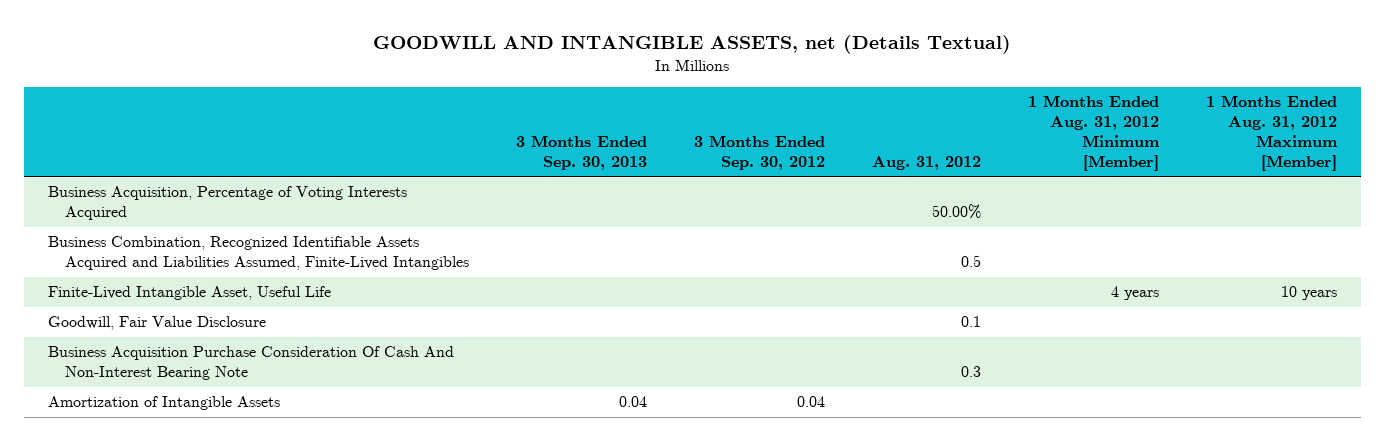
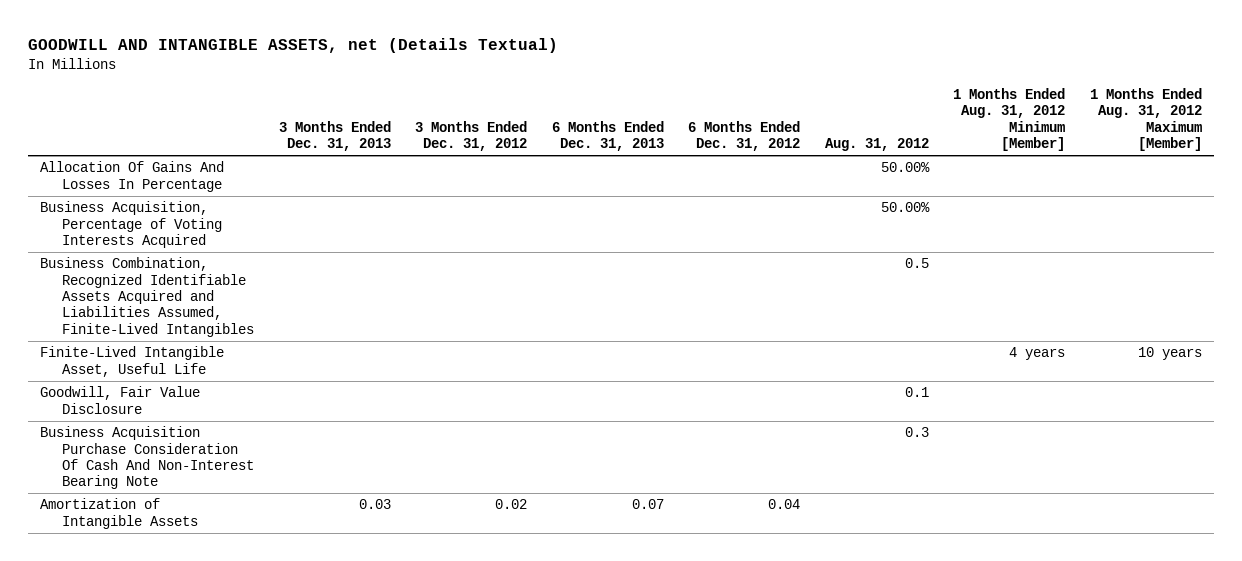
[515,134,647,170] 3 Months Ended Sep. 30, 2013 -> none
[693,134,825,170] 3 Months Ended Sep. 30, 2012 -> none
none -> [278,120,391,152] 3 Months Ended Dec. 31, 2013
none -> [415,120,528,152] 3 Months Ended Dec. 31, 2012
none -> [551,120,664,152] 6 Months Ended Dec. 31, 2013
none -> [688,120,801,152] 6 Months Ended Dec. 31, 2012
none -> [40,161,225,192] Allocation Of Gains And Losses In Percentage

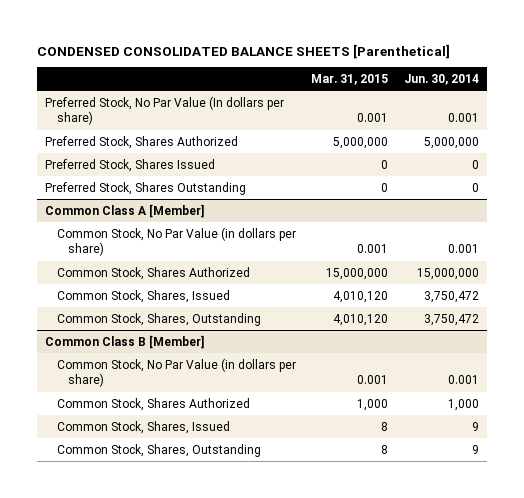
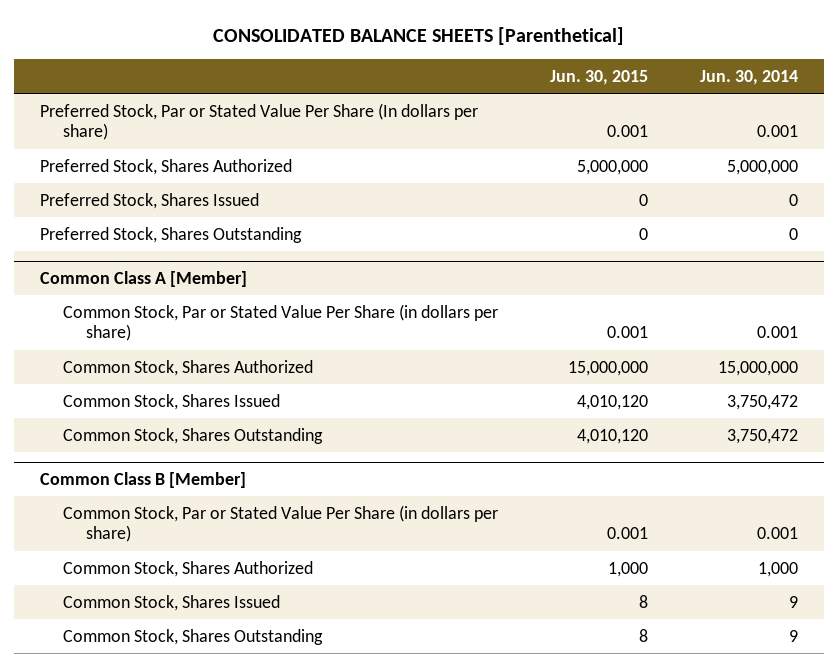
[37,43,451,59] CONDENSED CONSOLIDATED BALANCE SHEETS [Parenthetical] -> [213,26,625,45] CONSOLIDATED BALANCE SHEETS [Parenthetical]
[311,74,389,86] Mar. 31, 2015 -> none
none -> [550,69,649,85] Jun. 30, 2015
[45,95,285,126] Preferred Stock, No Par Value (In dollars per share) -> [40,102,479,141] Preferred Stock, Par or Stated Value Per Share (In dollars per share)
[56,226,296,257] Common Stock, No Par Value (in dollars per share) -> [63,303,499,342] Common Stock, Par or Stated Value Per Share (in dollars per share)
[56,289,230,303] Common Stock, Shares, Issued -> [63,393,281,410] Common Stock, Shares Issued
[56,312,261,326] Common Stock, Shares, Outstanding -> [63,427,324,444] Common Stock, Shares Outstanding
[56,357,296,388] Common Stock, No Par Value (in dollars per share) -> [63,504,499,543] Common Stock, Par or Stated Value Per Share (in dollars per share)
[56,420,230,434] Common Stock, Shares, Issued -> [63,594,281,611] Common Stock, Shares Issued
[56,443,261,457] Common Stock, Shares, Outstanding -> [63,628,324,645] Common Stock, Shares Outstanding

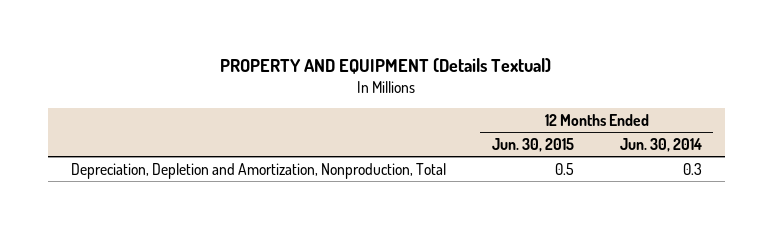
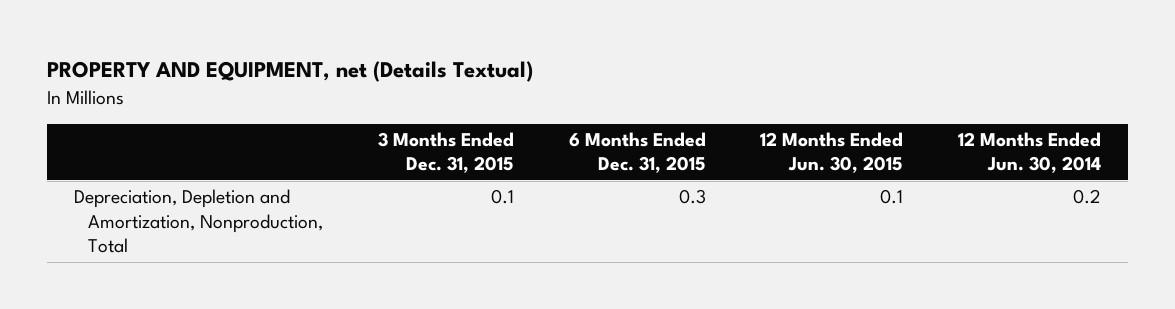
[220,57,552,74] PROPERTY AND EQUIPMENT (Details Textual) -> [46,61,533,83] PROPERTY AND EQUIPMENT, net (Details Textual)
none -> [377,132,514,174] 3 Months Ended Dec. 31, 2015
none -> [568,132,706,174] 6 Months Ended Dec. 31, 2015
[554,162,574,175] 0.5 -> [880,189,904,205] 0.1
[682,162,702,175] 0.3 -> [1072,189,1101,205] 0.2

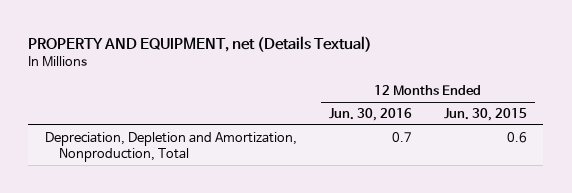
[377,132,514,174] 3 Months Ended Dec. 31, 2015 -> none
[568,132,706,174] 6 Months Ended Dec. 31, 2015 -> none
[957,132,1101,174] 12 Months Ended Jun. 30, 2014 -> none
none -> [328,108,412,122] Jun. 30, 2016
[880,189,904,205] 0.1 -> [507,132,528,144] 0.6

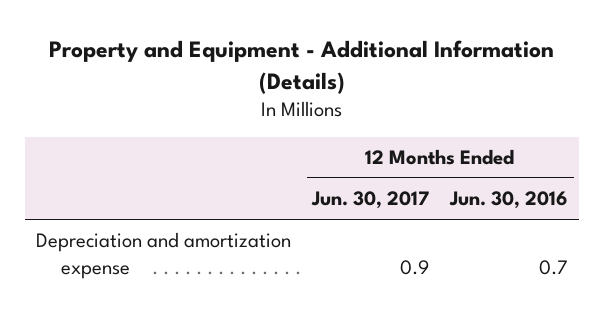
[28,35,373,52] PROPERTY AND EQUIPMENT, net (Details Textual) -> [49,39,555,94] Property and Equipment - Additional Information (Details)
[444,108,528,122] Jun. 30, 2015 -> none
none -> [311,191,430,210] Jun. 30, 2017
[44,132,297,162] Depreciation, Depletion and Amortization, Nonproduction, Total -> [35,232,291,279] Depreciation and amortization expense

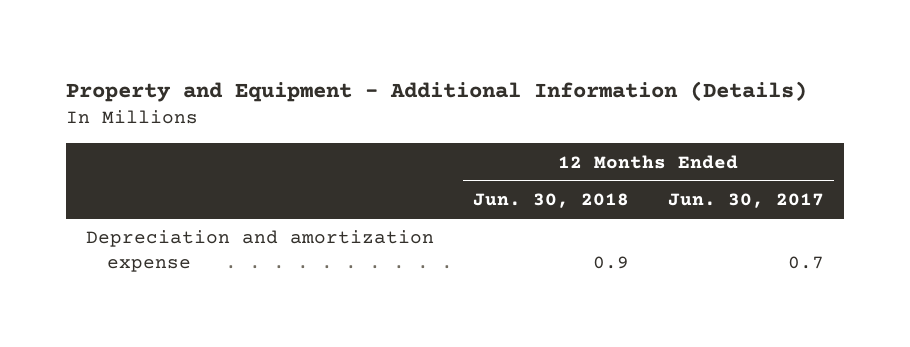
[449,191,569,210] Jun. 30, 2016 -> none
none -> [472,193,629,209] Jun. 30, 2018
[400,259,430,275] 0.9 -> [788,256,825,270] 0.7

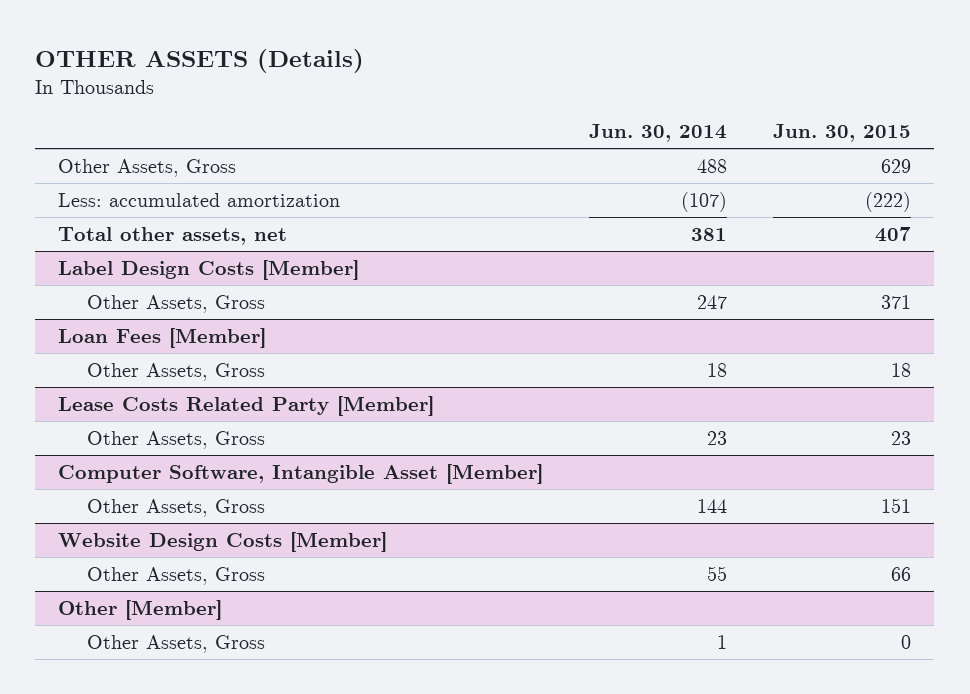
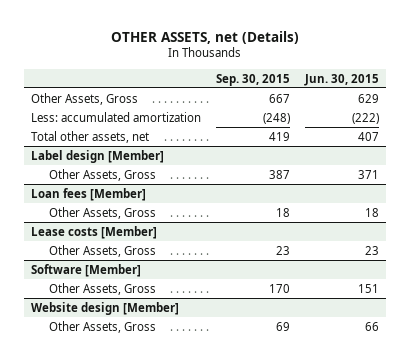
[35,48,365,73] OTHER ASSETS (Details) -> [110,30,299,44] OTHER ASSETS, net (Details)
[589,124,728,143] Jun. 30, 2014 -> none
none -> [215,73,290,86] Sep. 30, 2015
[58,259,360,280] Label Design Costs [Member] -> [31,149,165,163] Label design [Member]
[58,327,267,348] Loan Fees [Member] -> [31,187,147,201] Loan fees [Member]
[58,395,435,416] Lease Costs Related Party [Member] -> [31,225,158,239] Lease costs [Member]
[58,463,544,484] Computer Software, Intangible Asset [Member] -> [31,263,142,277] Software [Member]
[58,531,388,552] Website Design Costs [Member] -> [31,301,180,315] Website design [Member]
[58,599,223,620] Other [Member] -> none
[86,634,265,653] Other Assets, Gross -> none

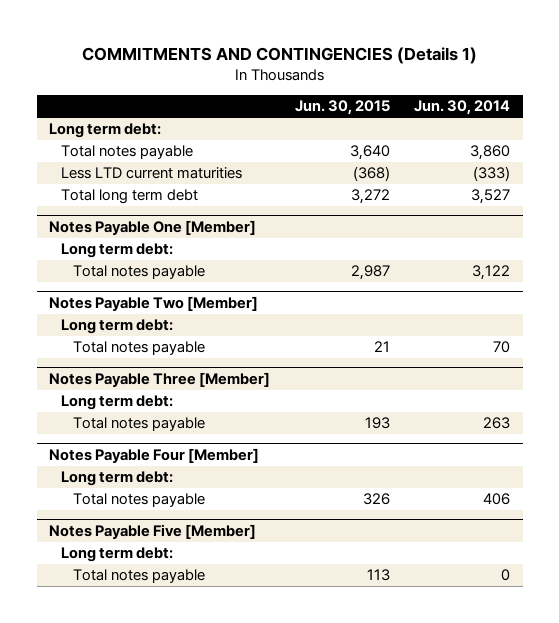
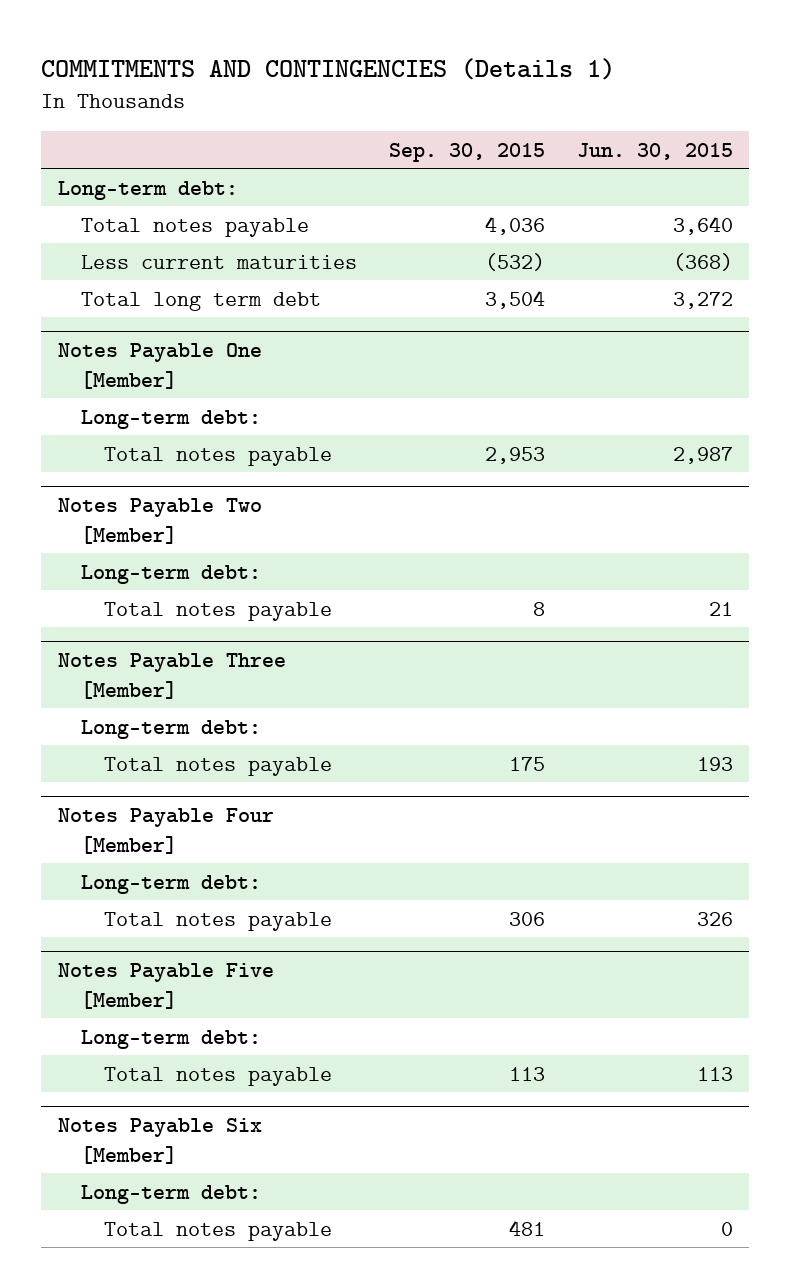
[414,100,511,116] Jun. 30, 2014 -> none
none -> [389,142,546,162] Sep. 30, 2015
[49,123,162,139] Long term debt: -> [57,180,238,200] Long-term debt:
[61,167,243,180] Less LTD current maturities -> [80,254,357,269] Less current maturities
[61,243,174,259] Long term debt: -> [80,409,261,429] Long-term debt:
[61,319,174,335] Long term debt: -> [80,564,261,584] Long-term debt:
[61,395,174,411] Long term debt: -> [80,719,261,739] Long-term debt:
[61,471,174,487] Long term debt: -> [80,874,261,894] Long-term debt:
[61,547,174,563] Long term debt: -> [80,1029,261,1049] Long-term debt:
none -> [57,1118,262,1164] Notes Payable Six [Member]
none -> [80,1184,261,1204] Long-term debt:
none -> [104,1221,333,1241] Total notes payable

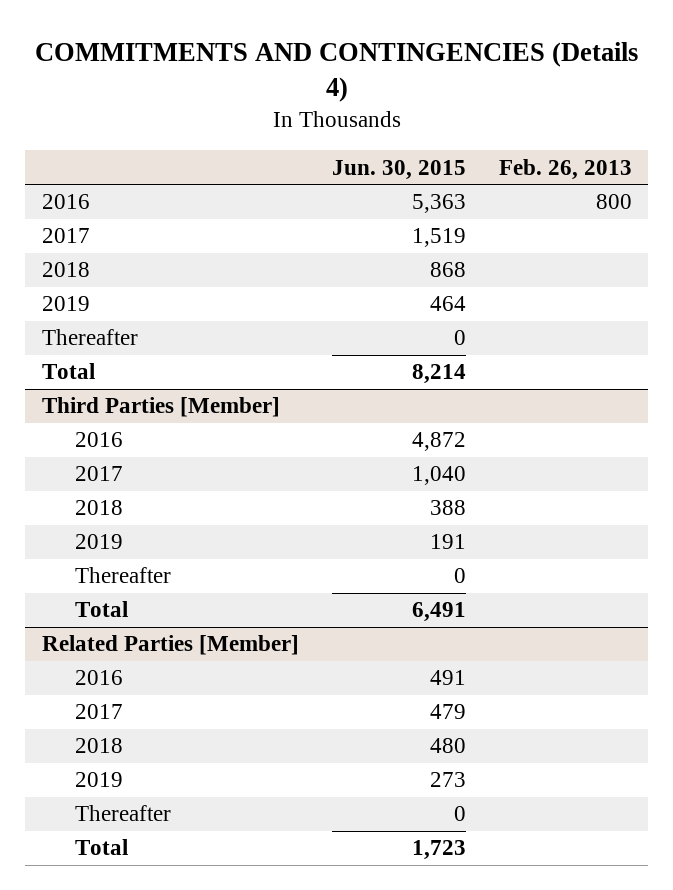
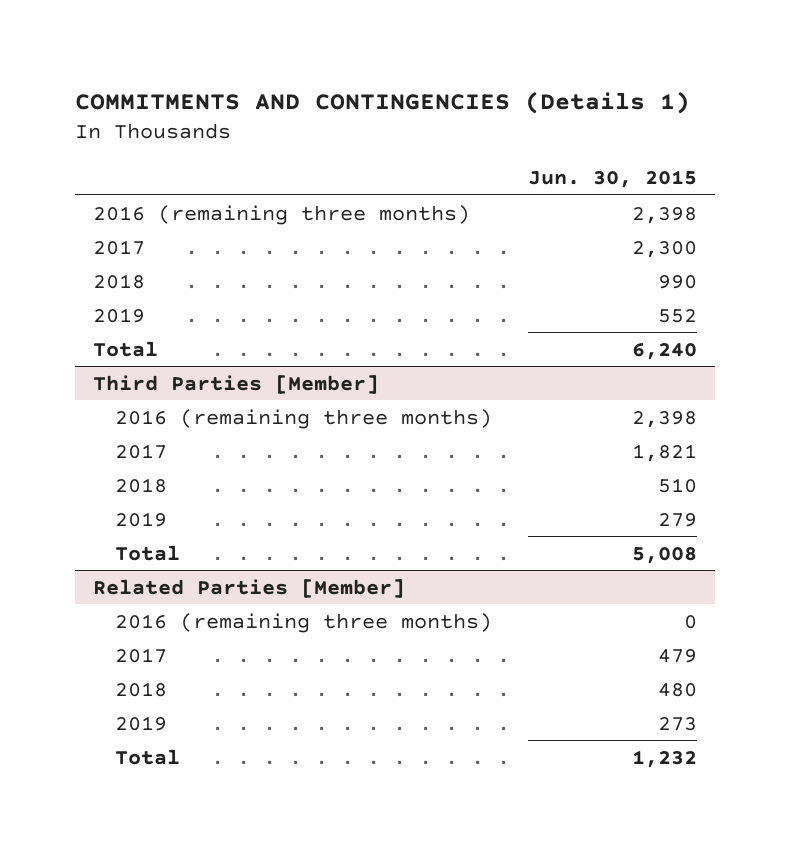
[34,41,638,103] COMMITMENTS AND CONTINGENCIES (Details 4) -> [74,90,690,114] COMMITMENTS AND CONTINGENCIES (Details 1)
[498,158,632,180] Feb. 26, 2013 -> none
[41,329,138,346] Thereafter -> none
[41,194,90,210] 2016 -> [92,204,470,225] 2016 (remaining three months)
[411,194,466,214] 5,363 -> [631,206,697,224] 2,398
[411,228,466,248] 1,519 -> [631,240,697,258] 2,300
[429,262,466,278] 868 -> [657,274,697,289] 990
[429,296,466,312] 464 -> [657,308,697,323] 552
[411,364,466,385] 8,214 -> [631,342,697,360] 6,240
[75,567,172,584] Thereafter -> none
[75,432,124,448] 2016 -> [115,408,493,429] 2016 (remaining three months)
[411,432,466,452] 4,872 -> [631,410,697,428] 2,398
[411,466,466,486] 1,040 -> [631,443,697,462] 1,821
[429,500,466,516] 388 -> [657,477,697,493] 510
[429,534,466,550] 191 -> [657,512,697,527] 279
[411,602,466,623] 6,491 -> [631,546,697,564] 5,008
[75,670,124,686] 2016 -> [115,612,493,633] 2016 (remaining three months)
[429,670,466,686] 491 -> [683,614,697,629] 0
[75,805,172,822] Thereafter -> none
[411,840,466,861] 1,723 -> [631,749,697,768] 1,232

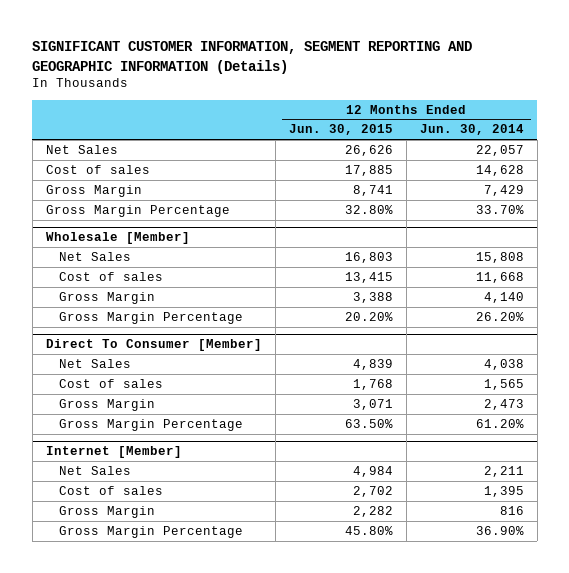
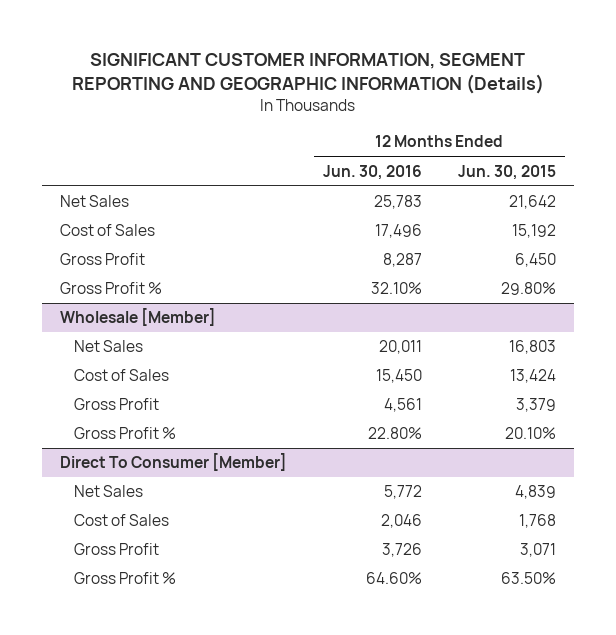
[419,124,524,136] Jun. 30, 2014 -> none
none -> [322,164,422,180] Jun. 30, 2016
[344,145,393,157] 26,626 -> [508,195,556,210] 21,642
[45,165,150,175] Cost of sales -> [59,224,155,237] Cost of Sales
[344,165,393,177] 17,885 -> [511,224,556,239] 15,192
[45,185,142,198] Gross Margin -> [59,253,145,266] Gross Profit
[352,185,393,197] 8,741 -> [514,253,556,268] 6,450
[45,205,230,218] Gross Margin Percentage -> [59,282,162,295] Gross Profit %
[344,205,393,215] 32.80% -> [500,282,556,296] 29.80%
[58,272,163,282] Cost of sales -> [73,369,169,382] Cost of Sales
[344,272,393,284] 13,415 -> [509,369,556,384] 13,424
[58,292,155,305] Gross Margin -> [73,398,159,411] Gross Profit
[352,292,393,304] 3,388 -> [515,398,556,413] 3,379
[58,312,243,325] Gross Margin Percentage -> [73,427,176,440] Gross Profit %
[344,312,393,322] 20.20% -> [504,427,556,440] 20.10%
[45,446,182,459] Internet [Member] -> none
[58,466,131,476] Net Sales -> none
[58,486,163,496] Cost of sales -> none
[58,506,155,519] Gross Margin -> none
[58,526,243,539] Gross Margin Percentage -> none
[58,379,163,389] Cost of sales -> [73,514,169,527] Cost of Sales
[58,399,155,412] Gross Margin -> [73,543,159,556] Gross Profit
[58,419,243,432] Gross Margin Percentage -> [73,572,176,585] Gross Profit %

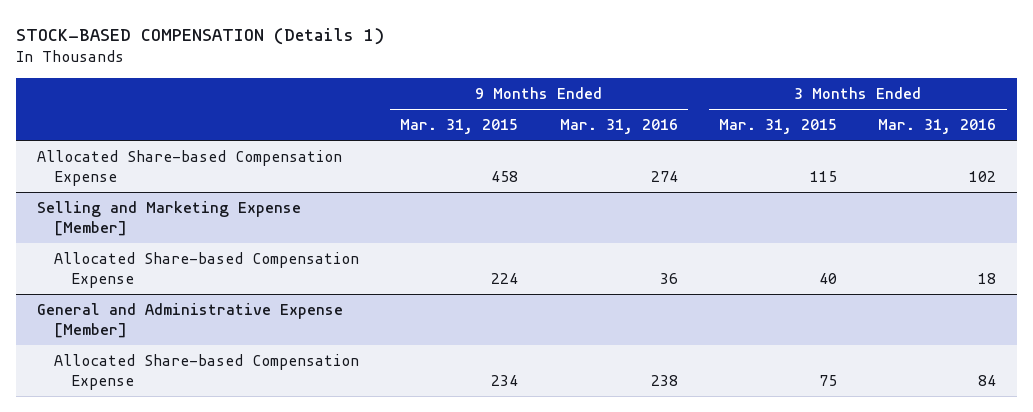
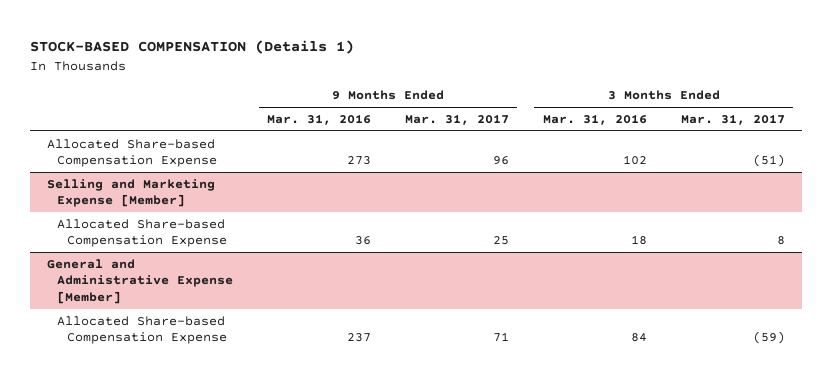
[400,119,519,135] Mar. 31, 2015 -> none
[718,119,837,135] Mar. 31, 2015 -> none
none -> [404,113,509,125] Mar. 31, 2017
none -> [680,113,785,125] Mar. 31, 2017
[650,170,678,182] 274 -> [347,156,372,166] 273
[650,374,678,386] 238 -> [347,333,372,343] 237

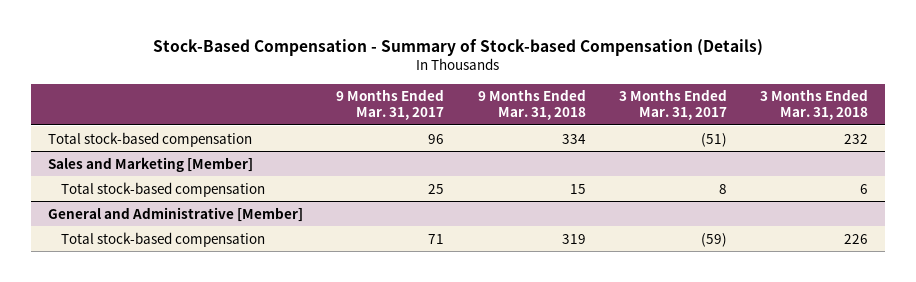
[30,40,355,55] STOCK-BASED COMPENSATION (Details 1) -> [153,39,764,57] Stock-Based Compensation - Summary of Stock-based Compensation (Details)
[267,113,372,125] Mar. 31, 2016 -> none
[542,113,647,125] Mar. 31, 2016 -> none
none -> [477,89,586,120] 9 Months Ended Mar. 31, 2018
none -> [760,89,869,120] 3 Months Ended Mar. 31, 2018
[47,138,218,168] Allocated Share-based Compensation Expense -> [48,131,253,147] Total stock-based compensation
[47,178,216,208] Selling and Marketing Expense [Member] -> [48,156,254,172] Sales and Marketing [Member]
[57,218,228,248] Allocated Share-based Compensation Expense -> [61,181,266,197] Total stock-based compensation
[47,258,234,304] General and Administrative Expense [Member] -> [48,206,304,222] General and Administrative [Member]
[57,315,228,345] Allocated Share-based Compensation Expense -> [61,231,266,247] Total stock-based compensation

